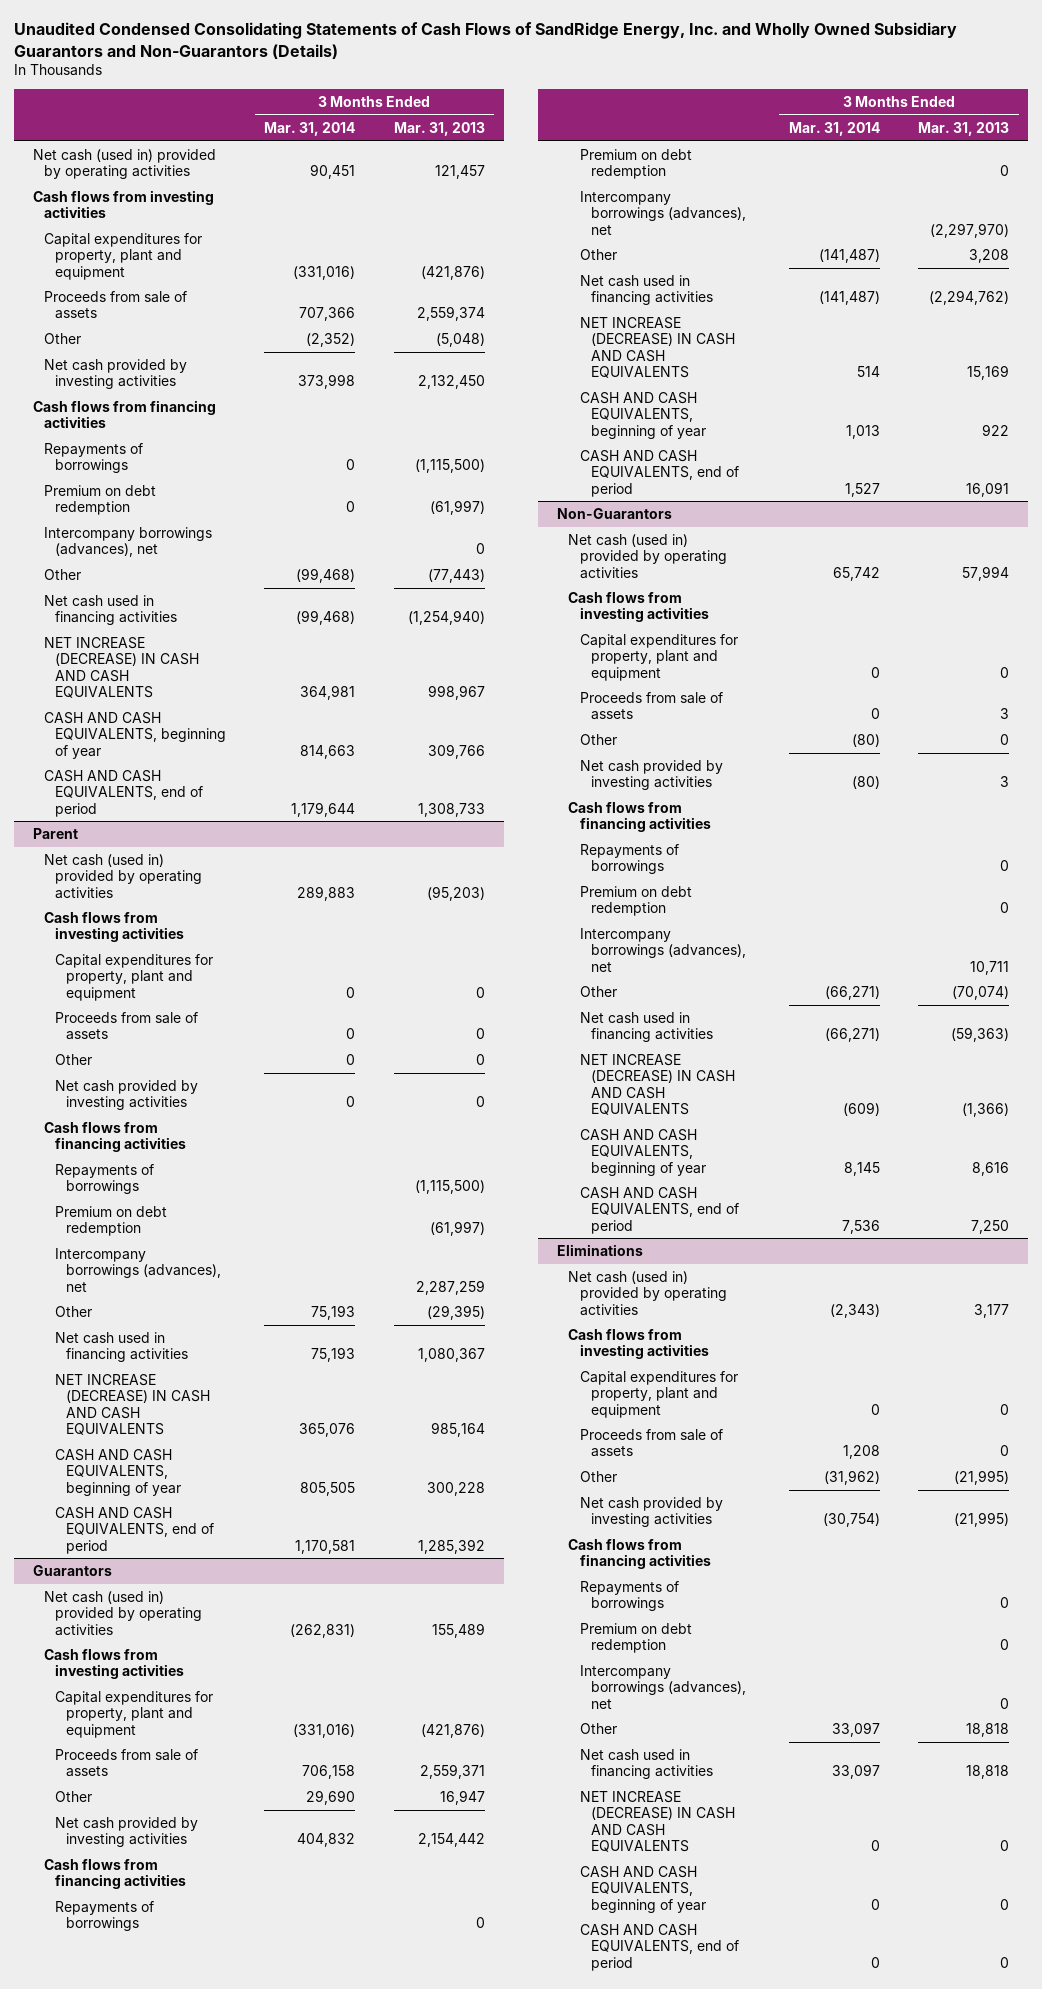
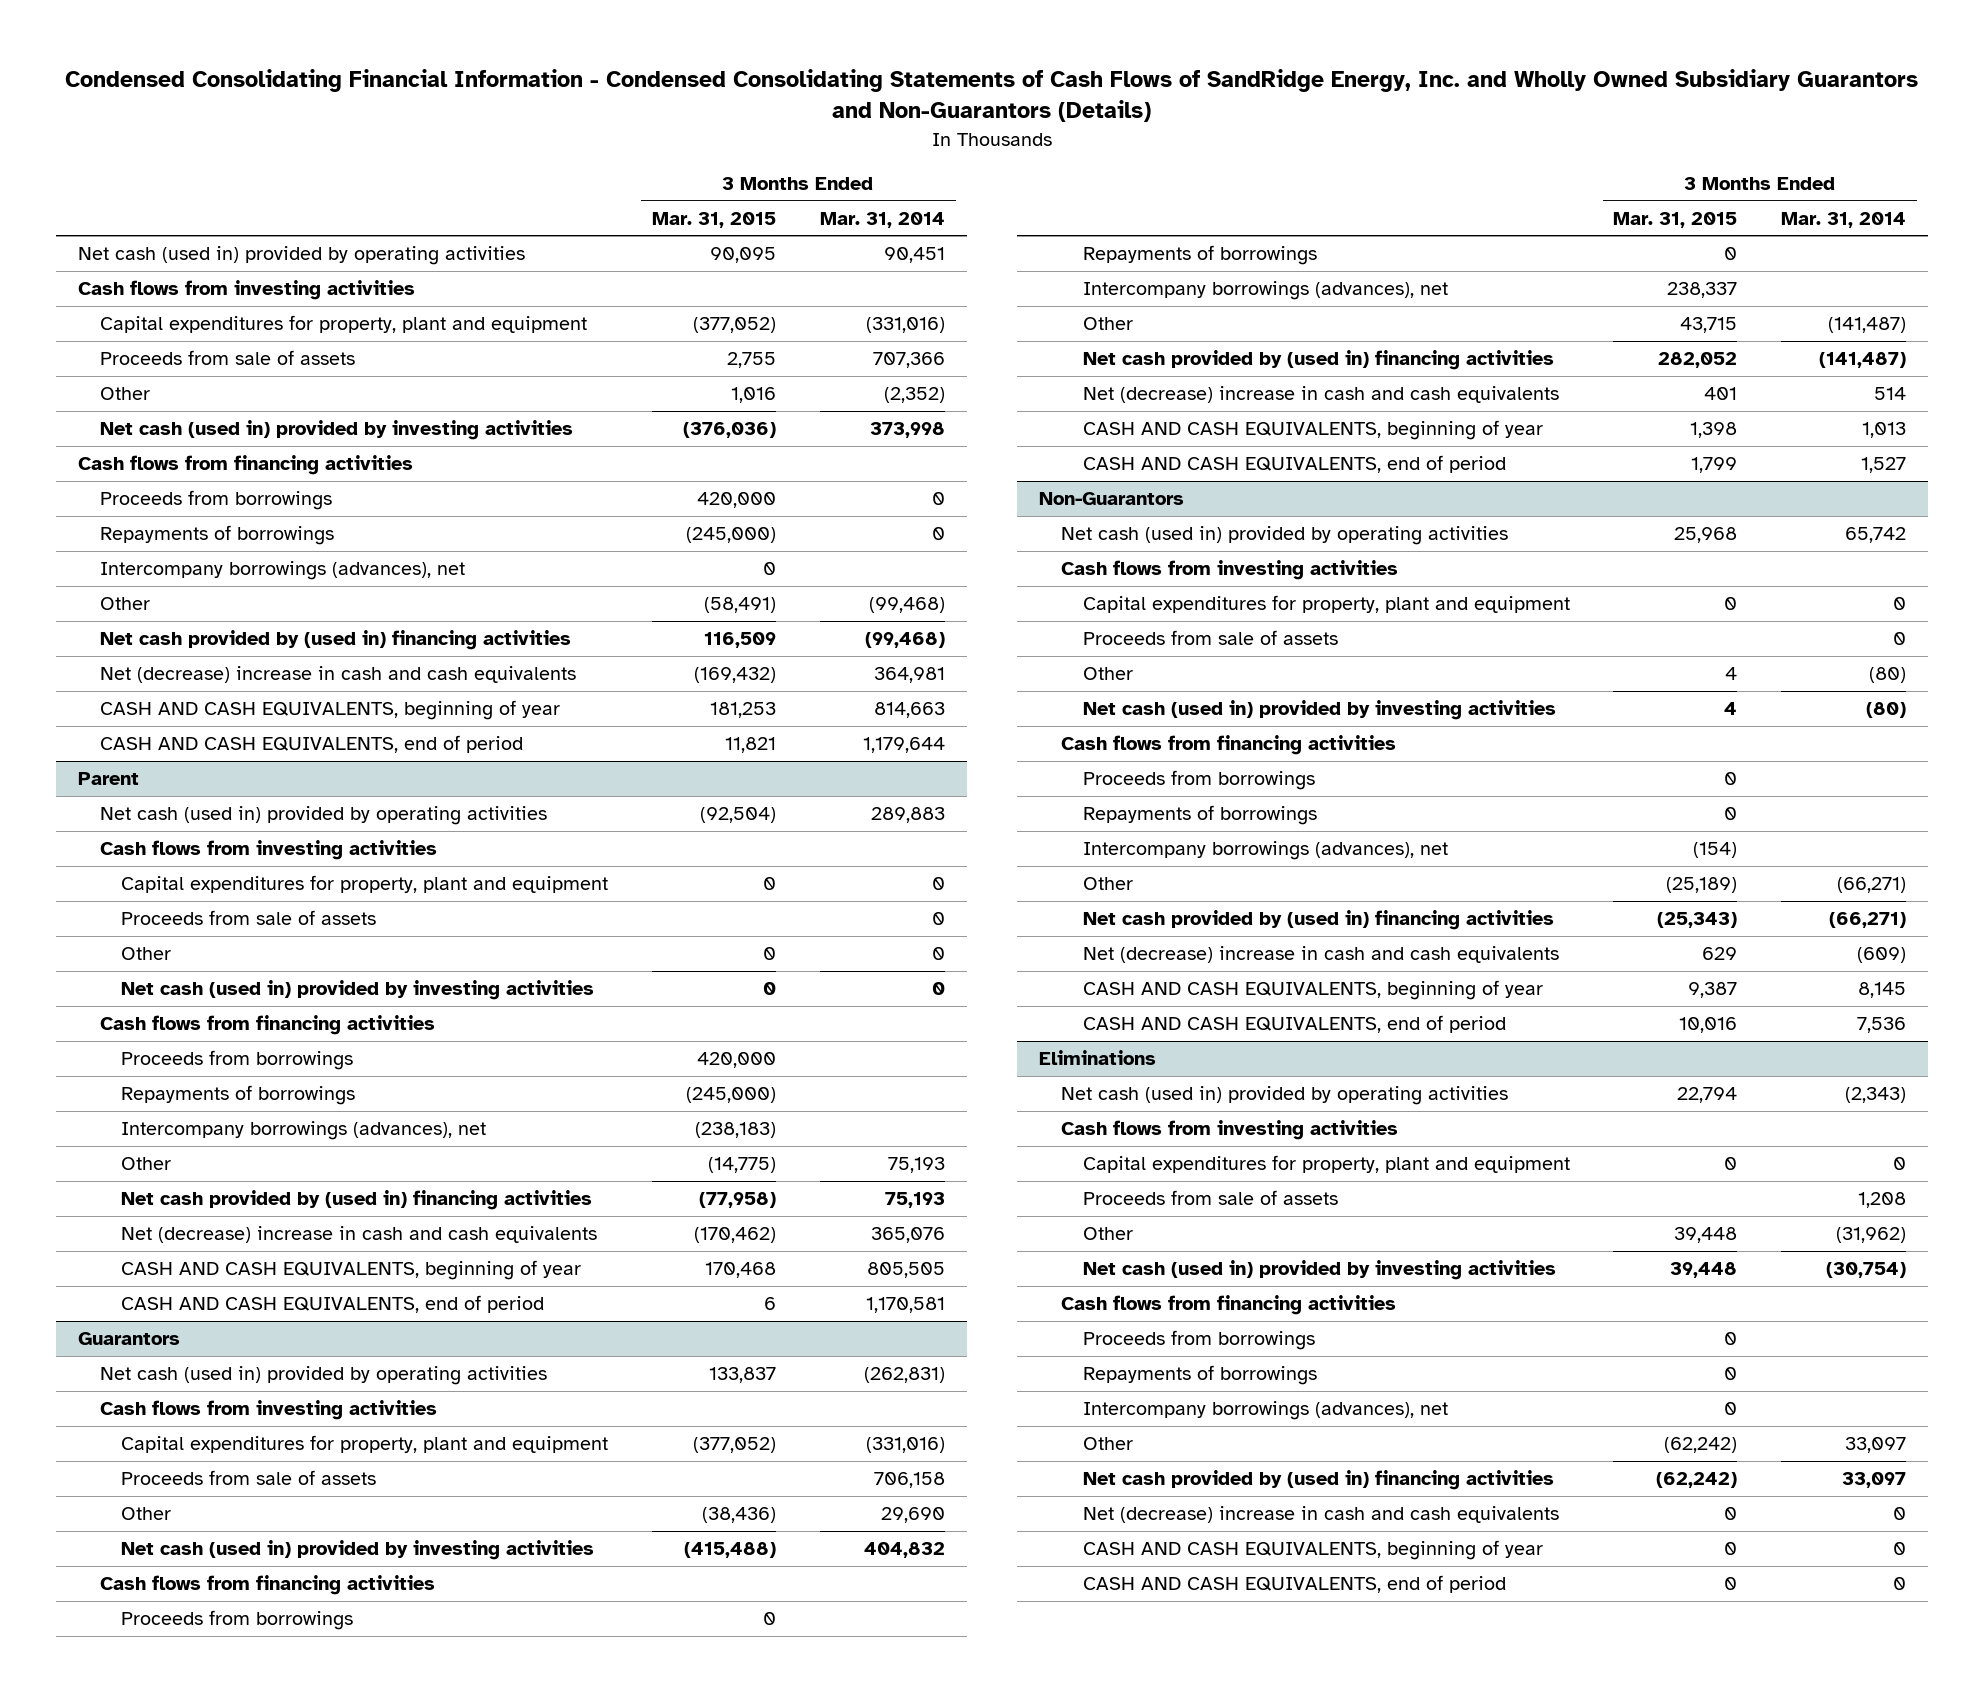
[13,22,957,59] Unaudited Condensed Consolidating Statements of Cash Flows of SandRidge Energy, Inc. and Wholly Owned Subsidiary Guarantors and Non-Guarantors (Details) -> [64,69,1918,123] Condensed Consolidating Financial Information - Condensed Consolidating Statements of Cash Flows of SandRidge Energy, Inc. and Wholly Owned Subsidiary Guarantors and Non-Guarantors (Details)
[393,122,485,137] Mar. 31, 2013 -> none
none -> [652,211,777,228] Mar. 31, 2015
[43,359,187,390] Net cash provided by investing activities -> [99,420,573,441] Net cash (used in) provided by investing activities
none -> [99,490,332,511] Proceeds from borrowings
[43,485,156,516] Premium on debt redemption -> none
[43,595,178,626] Net cash used in financing activities -> [99,630,571,651] Net cash provided by (used in) financing activities
[43,637,200,698] NET INCREASE (DECREASE) IN CASH AND CASH EQUIVALENTS -> [99,666,576,684] Net (decrease) increase in cash and cash equivalents
[55,1080,199,1111] Net cash provided by investing activities -> [121,980,595,1001] Net cash (used in) provided by investing activities
none -> [121,1050,354,1071] Proceeds from borrowings
[55,1206,168,1237] Premium on debt redemption -> none
[55,1332,189,1363] Net cash used in financing activities -> [121,1190,593,1211] Net cash provided by (used in) financing activities
[55,1374,211,1435] NET INCREASE (DECREASE) IN CASH AND CASH EQUIVALENTS -> [121,1226,598,1244] Net (decrease) increase in cash and cash equivalents
[55,1817,199,1848] Net cash provided by investing activities -> [121,1540,595,1561] Net cash (used in) provided by investing activities
none -> [121,1610,354,1631] Proceeds from borrowings
[579,149,692,180] Premium on debt redemption -> none
[579,275,713,306] Net cash used in financing activities -> [1082,350,1554,371] Net cash provided by (used in) financing activities
[579,317,735,378] NET INCREASE (DECREASE) IN CASH AND CASH EQUIVALENTS -> [1082,386,1559,404] Net (decrease) increase in cash and cash equivalents
[579,760,723,791] Net cash provided by investing activities -> [1082,700,1556,721] Net cash (used in) provided by investing activities
none -> [1082,770,1315,791] Proceeds from borrowings
[579,886,692,917] Premium on debt redemption -> none
[579,1012,713,1043] Net cash used in financing activities -> [1082,910,1554,931] Net cash provided by (used in) financing activities
[579,1054,735,1115] NET INCREASE (DECREASE) IN CASH AND CASH EQUIVALENTS -> [1082,946,1559,964] Net (decrease) increase in cash and cash equivalents
[579,1497,723,1528] Net cash provided by investing activities -> [1082,1260,1556,1281] Net cash (used in) provided by investing activities
none -> [1082,1330,1315,1351] Proceeds from borrowings
[579,1623,692,1654] Premium on debt redemption -> none
[579,1749,713,1780] Net cash used in financing activities -> [1082,1470,1554,1491] Net cash provided by (used in) financing activities
[579,1791,735,1852] NET INCREASE (DECREASE) IN CASH AND CASH EQUIVALENTS -> [1082,1506,1559,1524] Net (decrease) increase in cash and cash equivalents

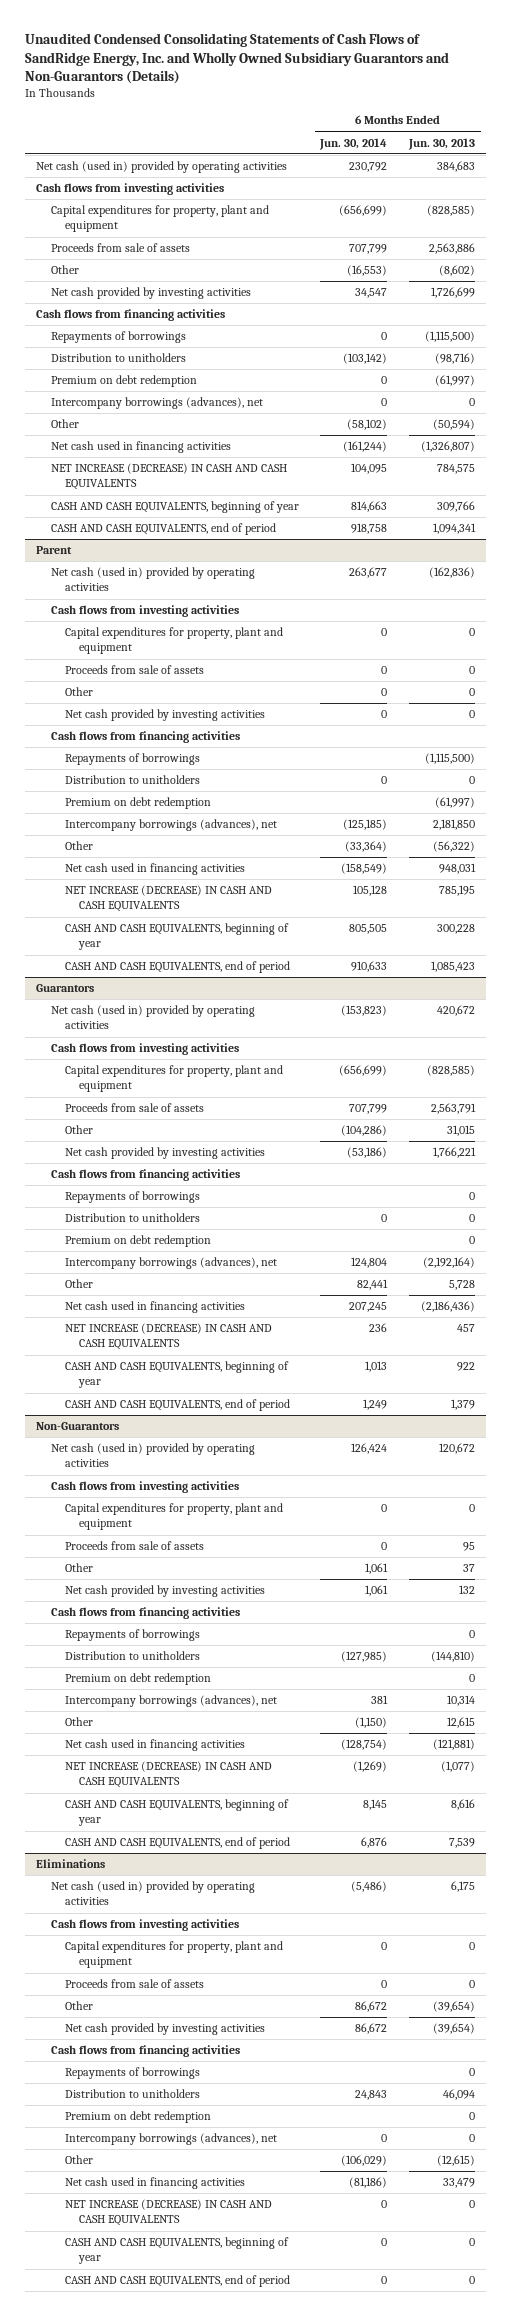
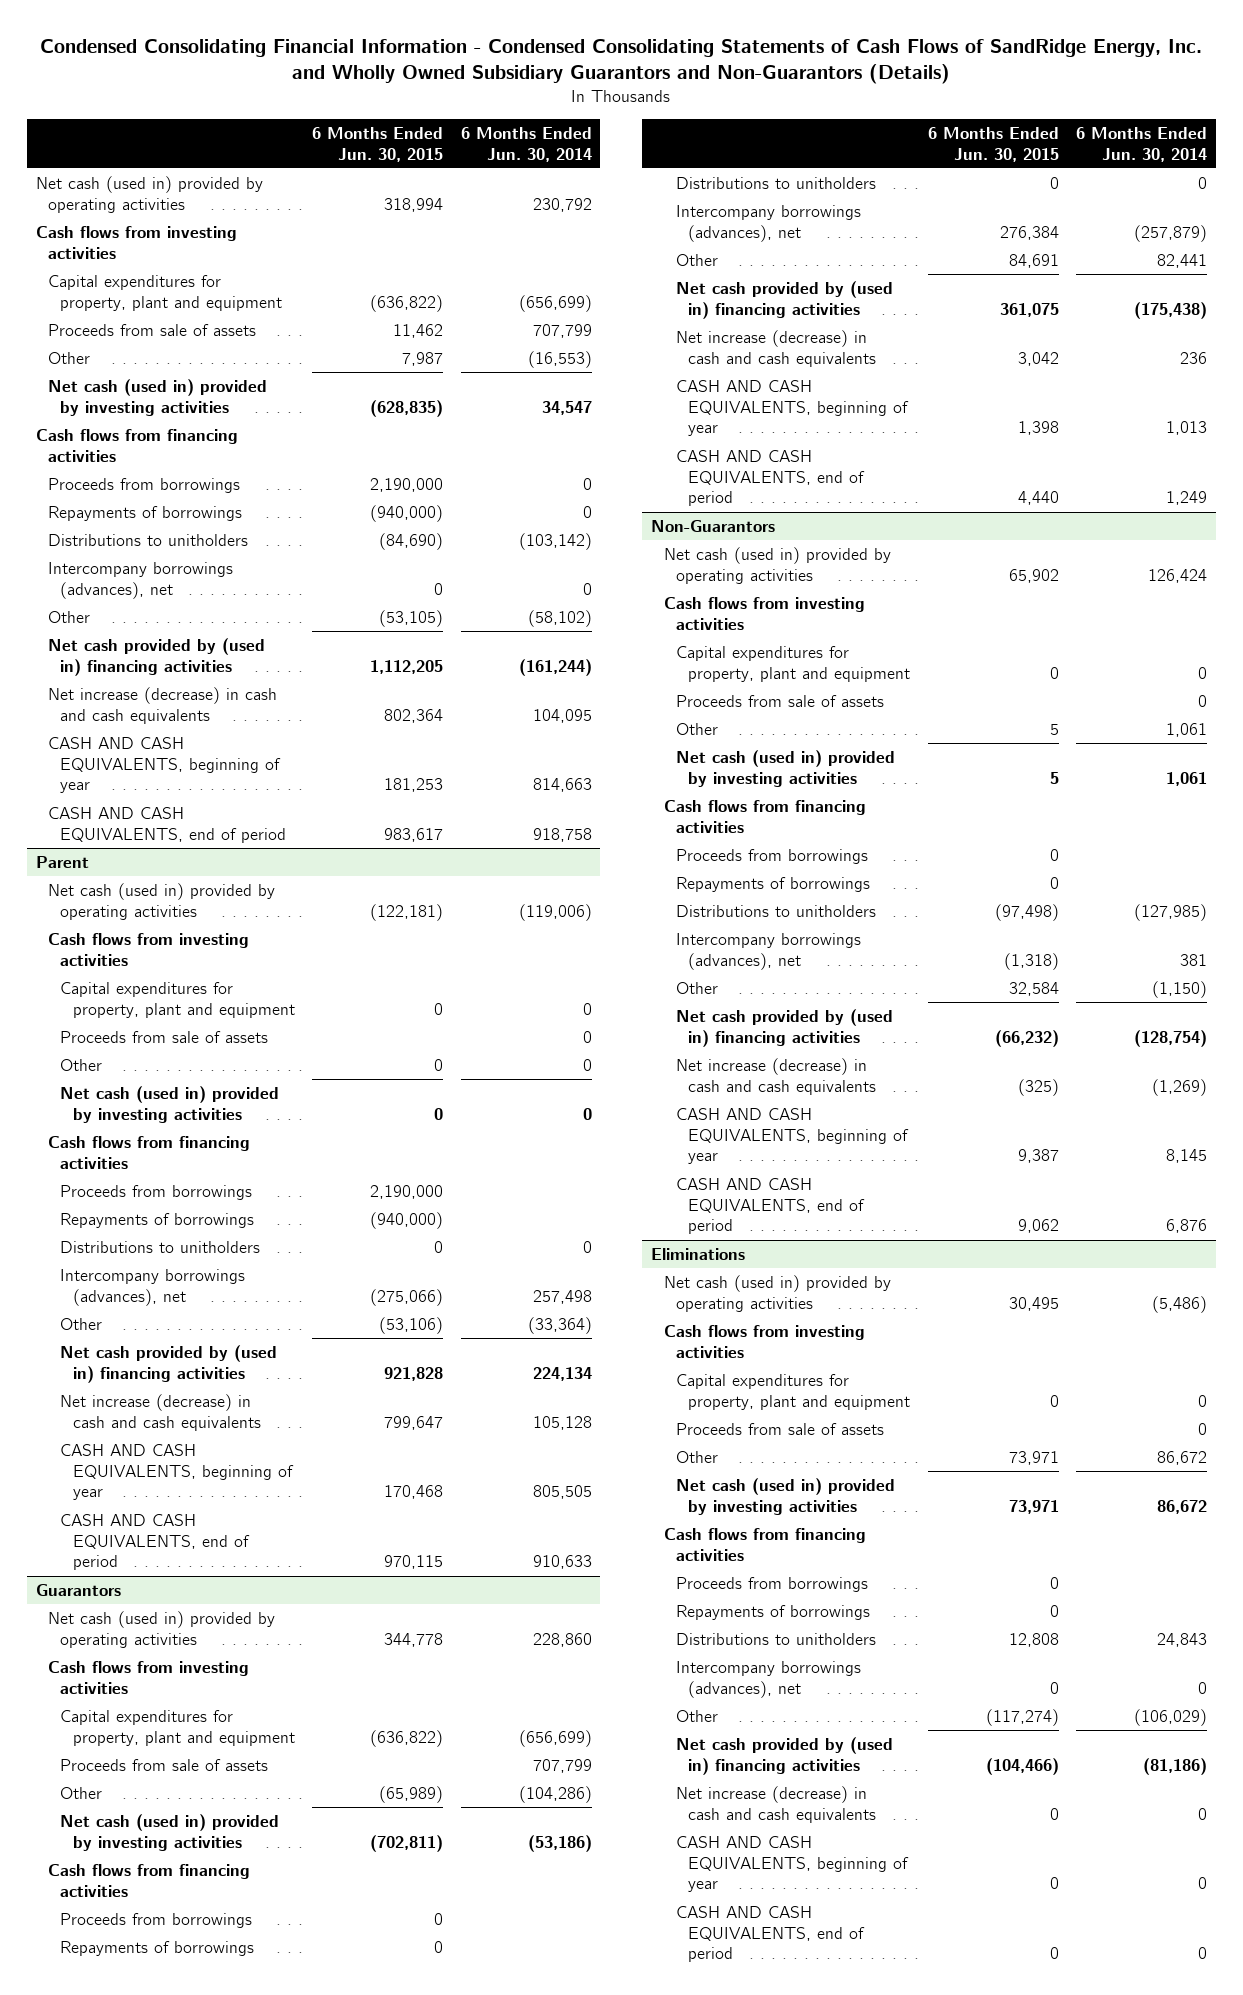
[25,33,450,85] Unaudited Condensed Consolidating Statements of Cash Flows of SandRidge Energy, Inc. and Wholly Owned Subsidiary Guarantors and Non-Guarantors (Details) -> [40,39,1203,85] Condensed Consolidating Financial Information - Condensed Consolidating Statements of Cash Flows of SandRidge Energy, Inc. and Wholly Owned Subsidiary Guarantors and Non-Guarantors (Details)
[408,137,476,150] Jun. 30, 2013 -> none
none -> [312,127,444,162] 6 Months Ended Jun. 30, 2015
[50,287,251,300] Net cash provided by investing activities -> [47,379,267,416] Net cash (used in) provided by investing activities
none -> [47,478,240,494] Proceeds from borrowings
[50,375,197,388] Premium on debt redemption -> none
[50,353,186,363] Distribution to unitholders -> [47,534,248,547] Distributions to unitholders
[50,441,231,454] Net cash used in financing activities -> [47,638,265,676] Net cash provided by (used in) financing activities
[50,463,287,491] NET INCREASE (DECREASE) IN CASH AND CASH EQUIVALENTS -> [47,687,277,724] Net increase (decrease) in cash and cash equivalents
[349,567,388,579] 263,677 -> [518,903,592,921] (119,006)
[64,709,265,722] Net cash provided by investing activities -> [60,1086,280,1123] Net cash (used in) provided by investing activities
none -> [60,1185,253,1201] Proceeds from borrowings
[64,797,211,810] Premium on debt redemption -> none
[64,775,200,785] Distribution to unitholders -> [60,1241,261,1254] Distributions to unitholders
[343,819,388,831] (125,185) -> [532,1289,592,1304] 257,498
[64,863,245,876] Net cash used in financing activities -> [60,1345,278,1383] Net cash provided by (used in) financing activities
[341,863,388,875] (158,549) -> [532,1366,592,1381] 224,134
[64,885,272,913] NET INCREASE (DECREASE) IN CASH AND CASH EQUIVALENTS -> [60,1394,261,1431] Net increase (decrease) in cash and cash equivalents
[341,1005,388,1017] (153,823) -> [532,1632,592,1647] 228,860
[64,1147,265,1160] Net cash provided by investing activities -> [60,1814,280,1851] Net cash (used in) provided by investing activities
none -> [60,1913,253,1929] Proceeds from borrowings
[64,1235,211,1248] Premium on debt redemption -> none
[64,1213,200,1223] Distribution to unitholders -> [675,177,876,190] Distributions to unitholders
[351,1257,388,1269] 124,804 -> [1134,224,1208,242] (257,879)
[64,1301,245,1314] Net cash used in financing activities -> [675,281,893,319] Net cash provided by (used in) financing activities
[349,1302,388,1313] 207,245 -> [1134,301,1208,319] (175,438)
[64,1323,272,1351] NET INCREASE (DECREASE) IN CASH AND CASH EQUIVALENTS -> [675,330,877,367] Net increase (decrease) in cash and cash equivalents
[64,1585,265,1598] Net cash provided by investing activities -> [675,750,895,787] Net cash (used in) provided by investing activities
none -> [675,849,868,865] Proceeds from borrowings
[64,1673,211,1686] Premium on debt redemption -> none
[64,1651,200,1661] Distribution to unitholders -> [675,905,876,918] Distributions to unitholders
[64,1739,245,1752] Net cash used in financing activities -> [675,1009,893,1047] Net cash provided by (used in) financing activities
[64,1761,272,1789] NET INCREASE (DECREASE) IN CASH AND CASH EQUIVALENTS -> [675,1058,877,1095] Net increase (decrease) in cash and cash equivalents
[64,2023,265,2036] Net cash provided by investing activities -> [675,1478,895,1515] Net cash (used in) provided by investing activities
none -> [675,1577,868,1593] Proceeds from borrowings
[64,2111,211,2124] Premium on debt redemption -> none
[64,2089,200,2099] Distribution to unitholders -> [675,1633,876,1646] Distributions to unitholders
[64,2177,245,2190] Net cash used in financing activities -> [675,1737,893,1775] Net cash provided by (used in) financing activities
[64,2199,272,2227] NET INCREASE (DECREASE) IN CASH AND CASH EQUIVALENTS -> [675,1786,877,1823] Net increase (decrease) in cash and cash equivalents

